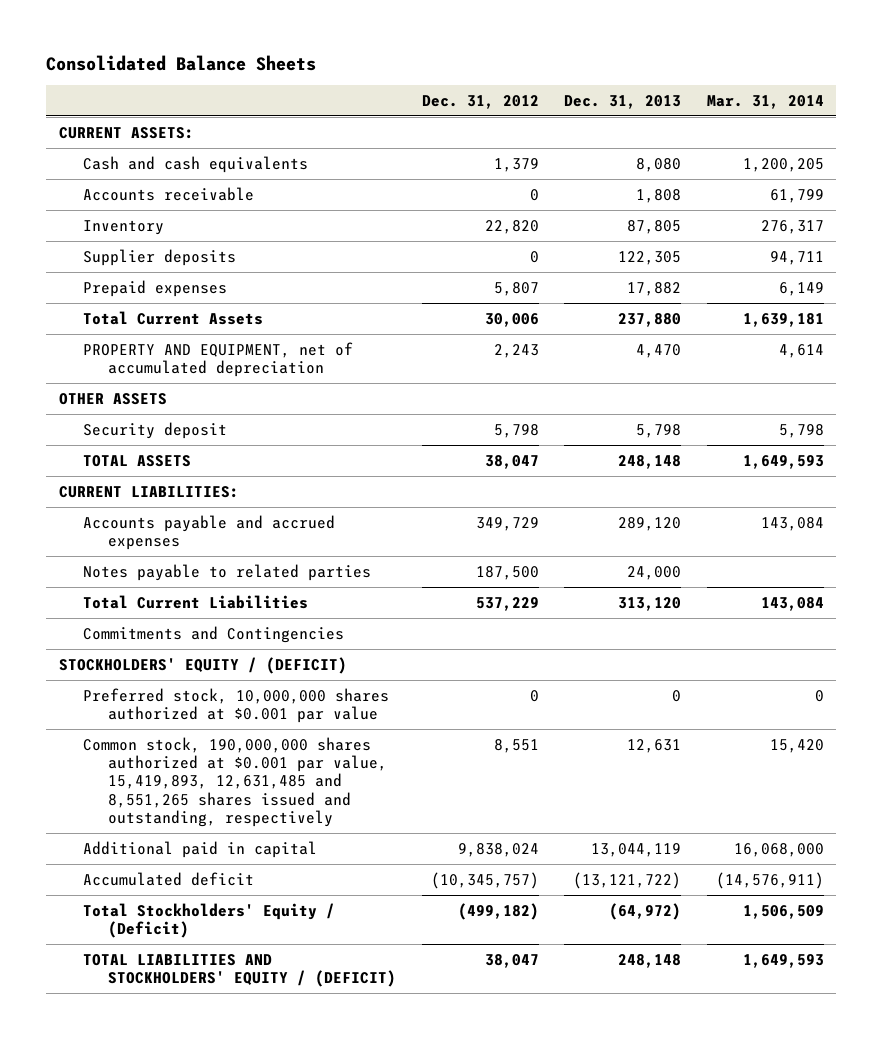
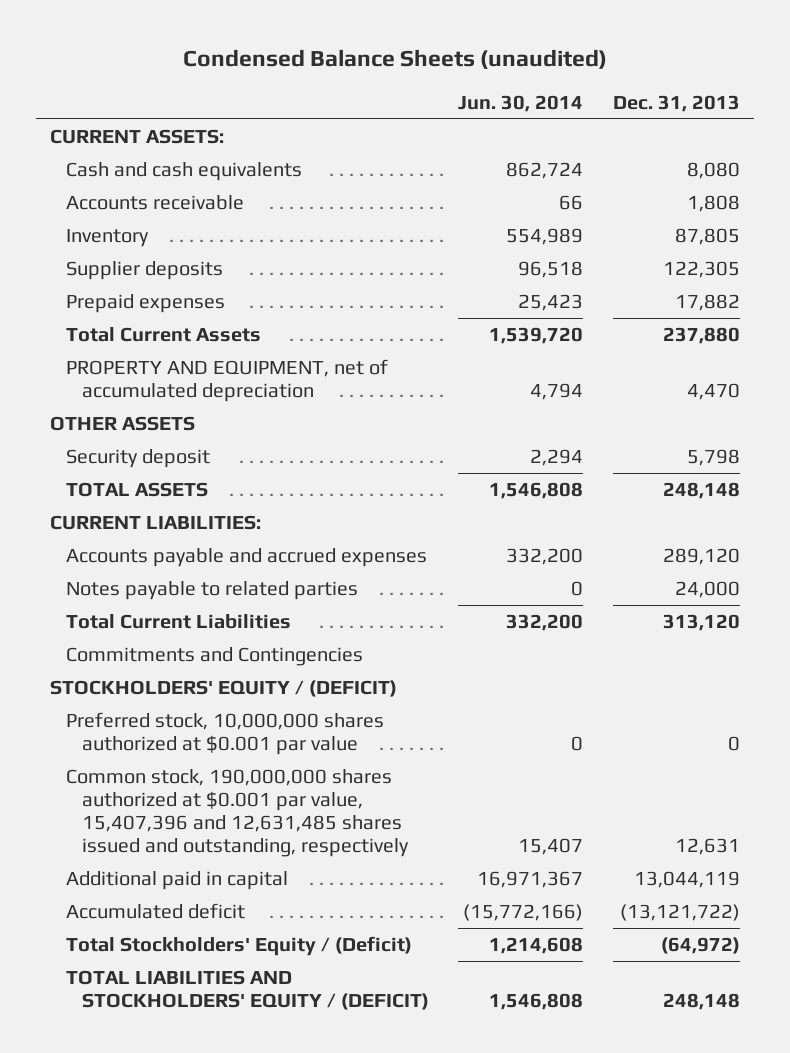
[45,54,316,71] Consolidated Balance Sheets -> [182,49,607,70] Condensed Balance Sheets (unaudited)
[421,95,539,110] Dec. 31, 2012 -> none
[706,95,824,110] Mar. 31, 2014 -> none
none -> [458,94,584,112] Jun. 30, 2014
[83,736,388,828] Common stock, 190,000,000 shares authorized at $0.001 par value, 15,419,893, 12,631,485 and 8,551,265 shares issued and outstanding, respectively -> [66,768,410,858] Common stock, 190,000,000 shares authorized at $0.001 par value, 15,407,396 and 12,631,485 shares issued and outstanding, respectively

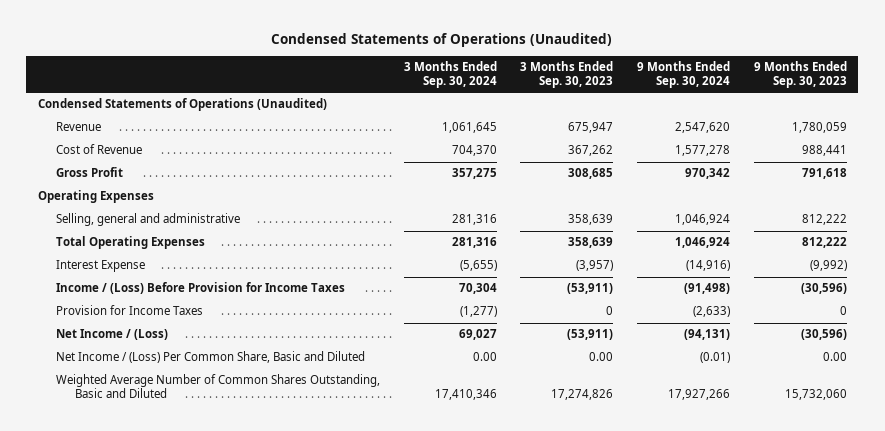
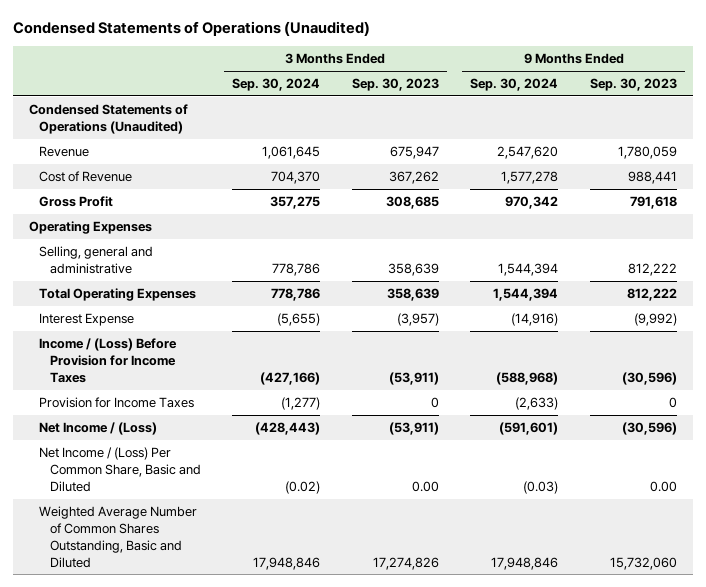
[451,214,497,226] 281,316 -> [272,262,321,276] 778,786
[675,214,731,226] 1,046,924 -> [498,262,559,276] 1,544,394
[451,237,497,249] 281,316 -> [271,287,321,301] 778,786
[675,237,731,249] 1,046,924 -> [493,287,559,301] 1,544,394
[458,283,497,295] 70,304 -> [260,371,321,385] (427,166)
[684,283,731,295] (91,498) -> [496,371,559,385] (588,968)
[458,329,497,341] 69,027 -> [255,421,321,435] (428,443)
[684,329,731,341] (94,131) -> [499,421,559,435] (591,601)
[472,352,497,362] 0.00 -> [285,480,321,494] (0.02)
[700,352,731,364] (0.01) -> [523,480,559,494] (0.03)
[434,389,497,401] 17,410,346 -> [253,556,321,570] 17,948,846
[668,389,731,401] 17,927,266 -> [491,556,559,570] 17,948,846

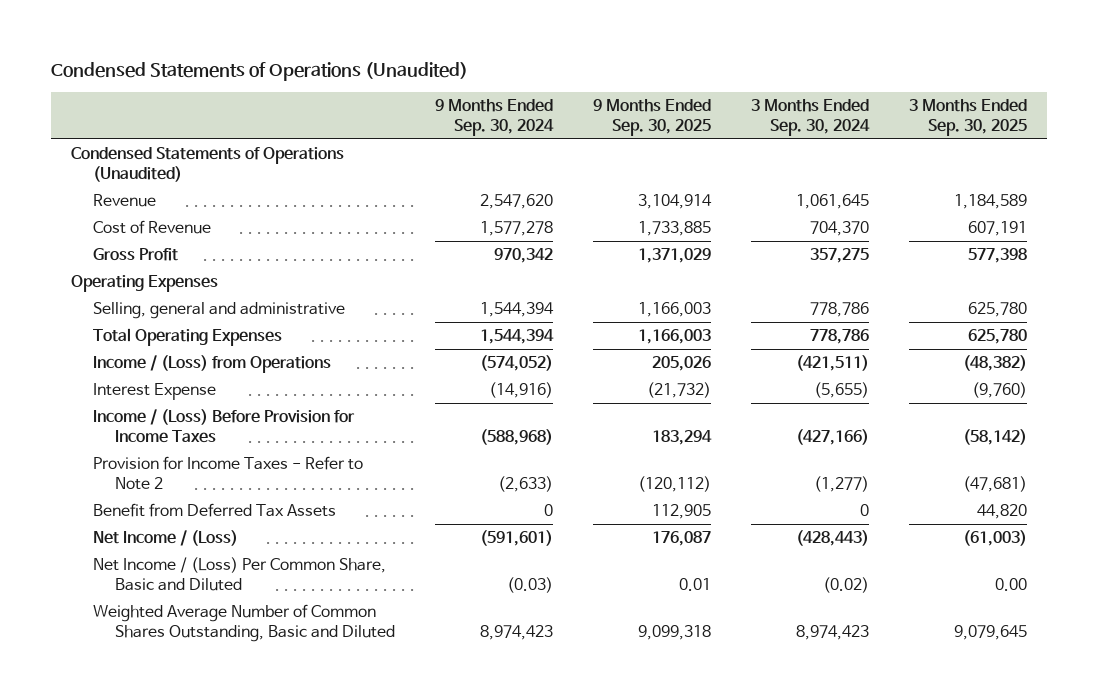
[351,78,439,92] Sep. 30, 2023 -> none
[589,78,677,92] Sep. 30, 2023 -> none
none -> [593,99,712,136] 9 Months Ended Sep. 30, 2025
none -> [908,99,1027,136] 3 Months Ended Sep. 30, 2025
none -> [93,355,332,374] Income / (Loss) from Operations
[39,396,195,408] Provision for Income Taxes -> [93,456,364,491] Provision for Income Taxes - Refer to Note 2
none -> [93,503,337,518] Benefit from Deferred Tax Assets
[253,556,321,570] 17,948,846 -> [795,625,869,641] 8,974,423
[491,556,559,570] 17,948,846 -> [480,625,554,641] 8,974,423

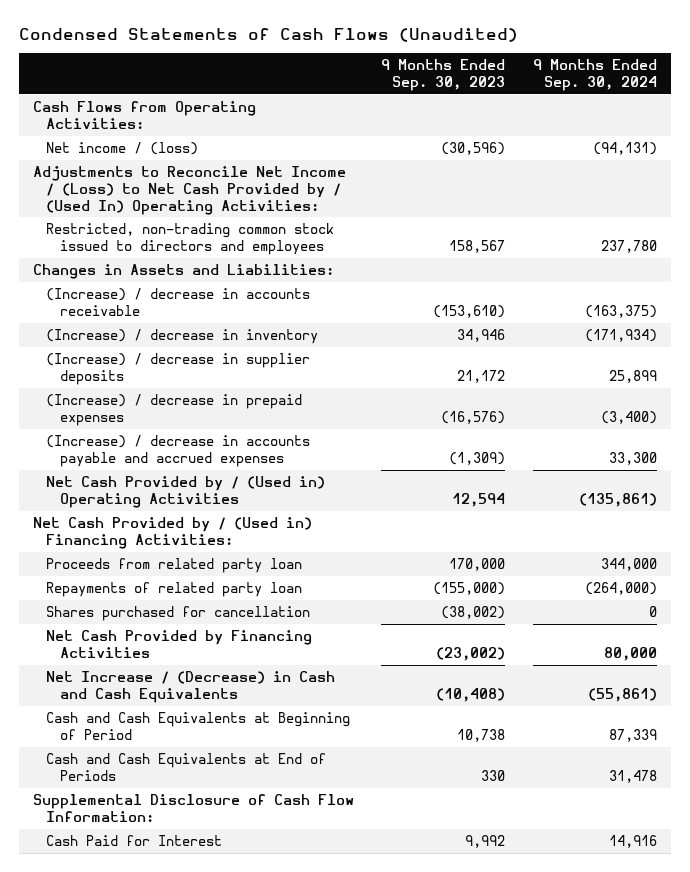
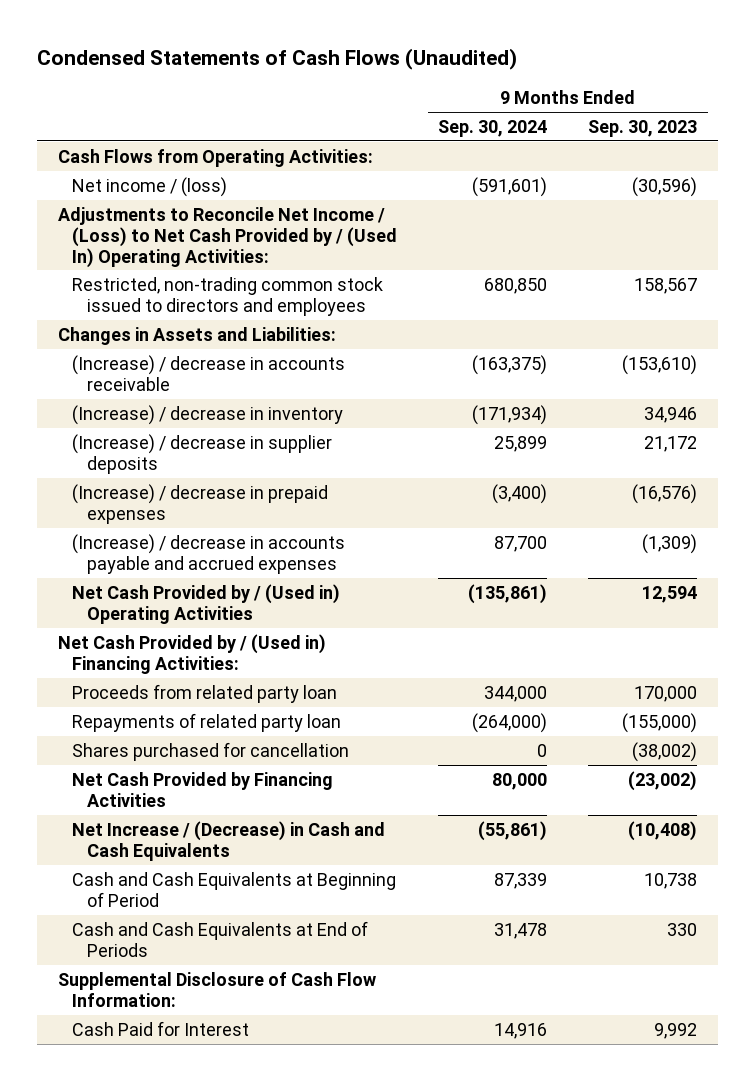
[592,141,657,155] (94,131) -> [472,176,548,197] (591,601)
[600,239,657,253] 237,780 -> [484,277,548,294] 680,850
[608,451,657,465] 33,300 -> [494,535,548,552] 87,700

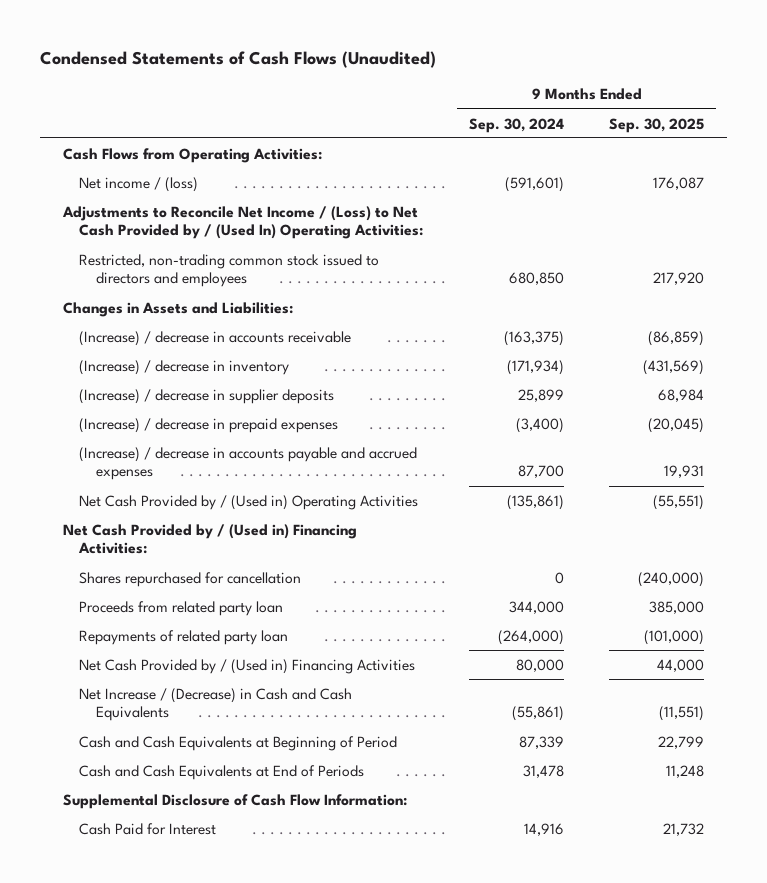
[588,119,698,137] Sep. 30, 2023 -> none
none -> [609,117,705,133] Sep. 30, 2025
none -> [79,571,302,587] Shares repurchased for cancellation
[72,741,350,761] Shares purchased for cancellation -> none
[72,771,334,807] Net Cash Provided by Financing Activities -> [79,658,416,674] Net Cash Provided by / (Used in) Financing Activities

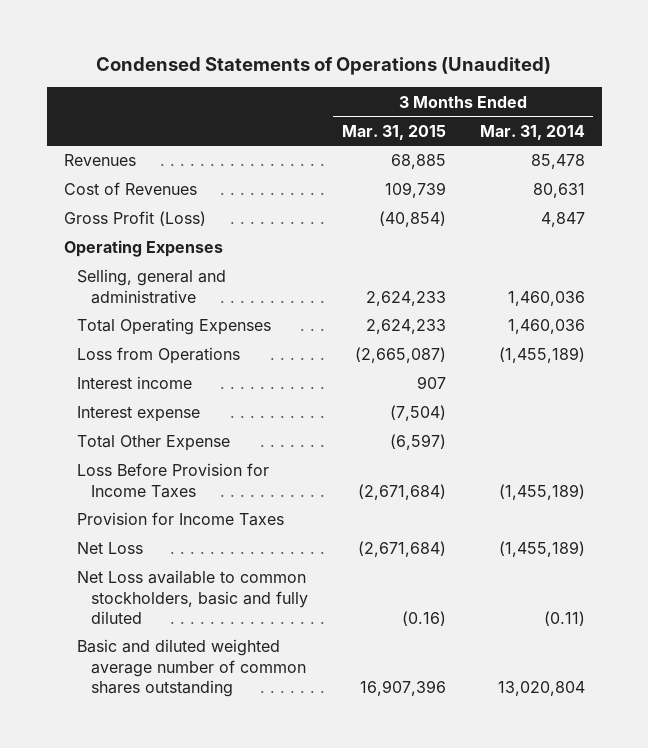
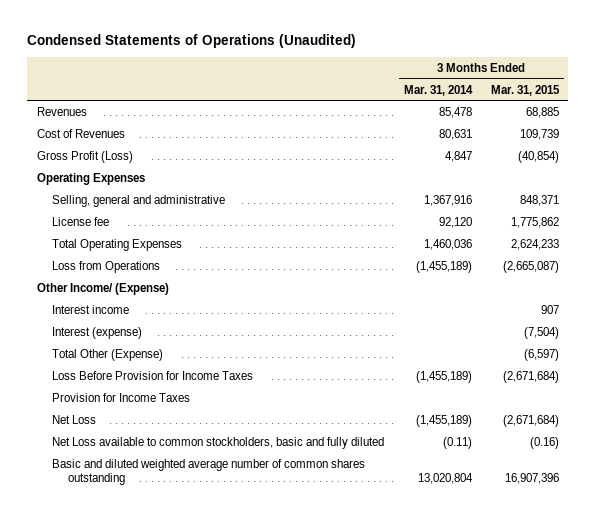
[365,290,446,306] 2,624,233 -> [519,194,559,206] 848,371
[507,290,585,306] 1,460,036 -> [423,194,472,206] 1,367,916
none -> [52,216,110,226] License fee
none -> [36,282,169,295] Other Income/ (Expense)
[77,406,201,423] Interest expense -> [52,326,143,339] Interest (expense)
[77,435,231,452] Total Other Expense -> [52,348,164,361] Total Other (Expense)

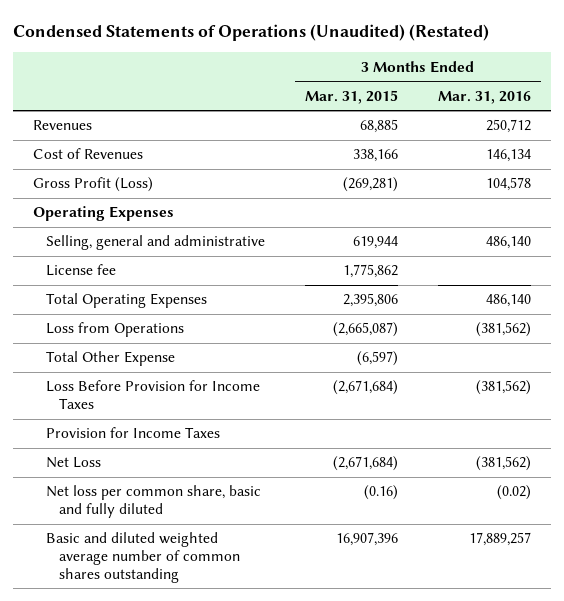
[27,34,357,49] Condensed Statements of Operations (Unaudited) -> [13,23,490,41] Condensed Statements of Operations (Unaudited) (Restated)
[403,84,473,96] Mar. 31, 2014 -> none
none -> [437,90,531,104] Mar. 31, 2016
[519,128,559,140] 109,739 -> [352,149,398,163] 338,166
[517,150,559,163] (40,854) -> [342,177,398,193] (269,281)
[519,194,559,206] 848,371 -> [352,236,398,250] 619,944
[510,238,559,250] 2,624,233 -> [342,293,398,308] 2,395,806
[36,282,169,295] Other Income/ (Expense) -> none
[52,304,130,314] Interest income -> none
[52,326,143,339] Interest (expense) -> none
[52,348,164,361] Total Other (Expense) -> [45,351,175,367] Total Other Expense
[52,436,385,449] Net Loss available to common stockholders, basic and fully diluted -> [45,485,261,519] Net loss per common share, basic and fully diluted

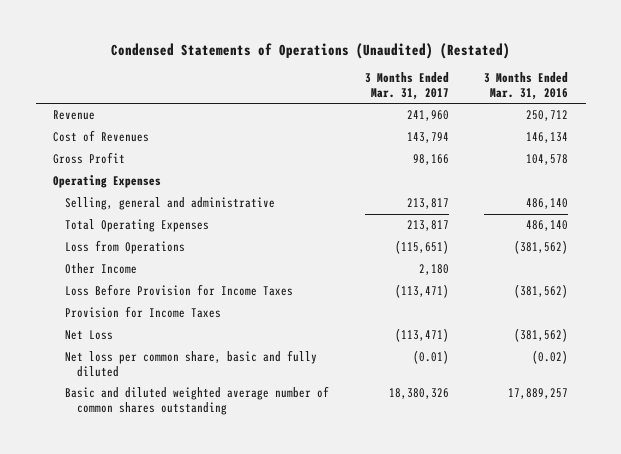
[304,89,398,104] Mar. 31, 2015 -> none
none -> [364,72,449,100] 3 Months Ended Mar. 31, 2017
[33,120,93,131] Revenues -> [53,110,96,121] Revenue
[33,177,154,193] Gross Profit (Loss) -> [53,152,126,165] Gross Profit
[45,264,116,277] License fee -> none
[45,351,175,367] Total Other Expense -> none
none -> [64,263,137,275] Other Income

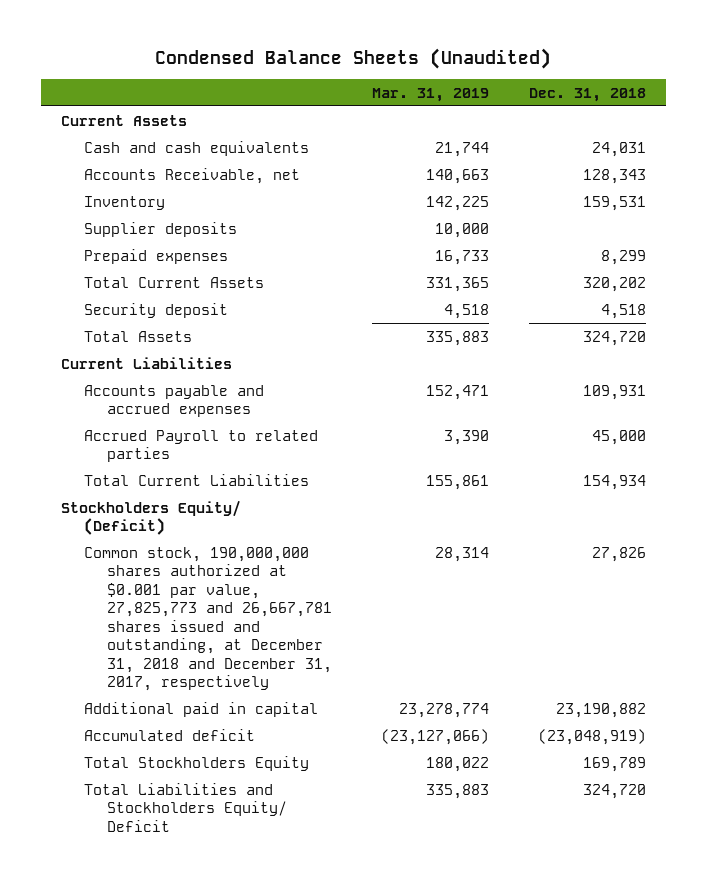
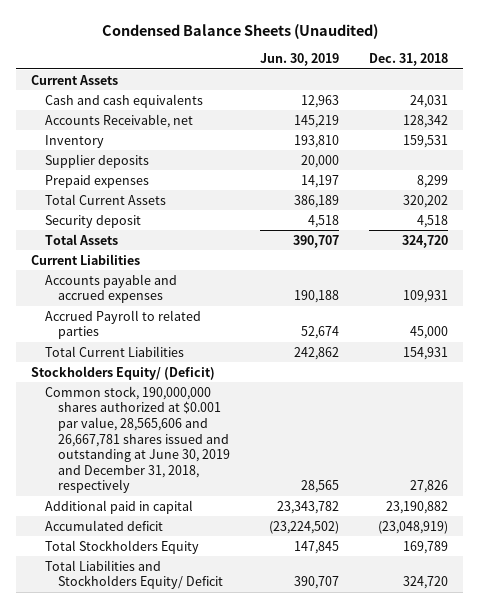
[372,87,490,102] Mar. 31, 2019 -> none
none -> [260,52,340,66] Jun. 30, 2019
[583,168,647,184] 128,343 -> [402,114,448,128] 128,342
[583,474,647,490] 154,934 -> [402,346,448,360] 154,931
[83,546,333,692] Common stock, 190,000,000 shares authorized at $0.001 par value, 27,825,773 and 26,667,781 shares issued and outstanding, at December 31, 2018 and December 31, 2017, respectively -> [44,385,231,494] Common stock, 190,000,000 shares authorized at $0.001 par value, 28,565,606 and 26,667,781 shares issued and outstanding at June 30, 2019 and December 31, 2018, respectively

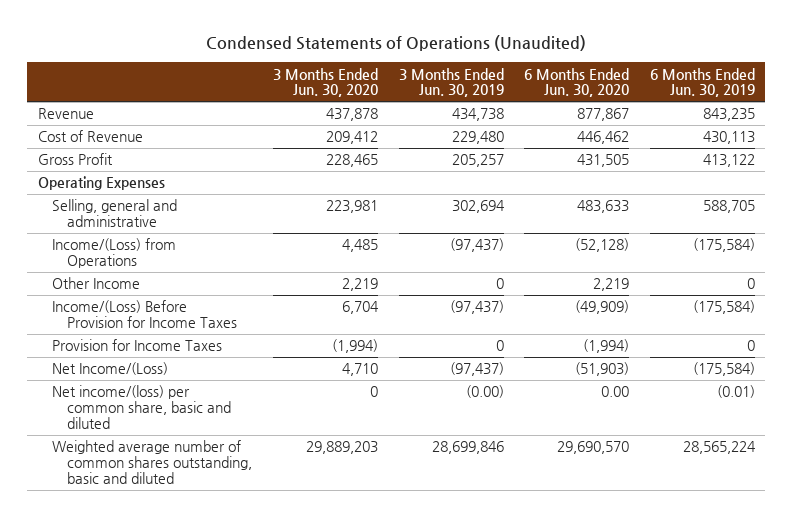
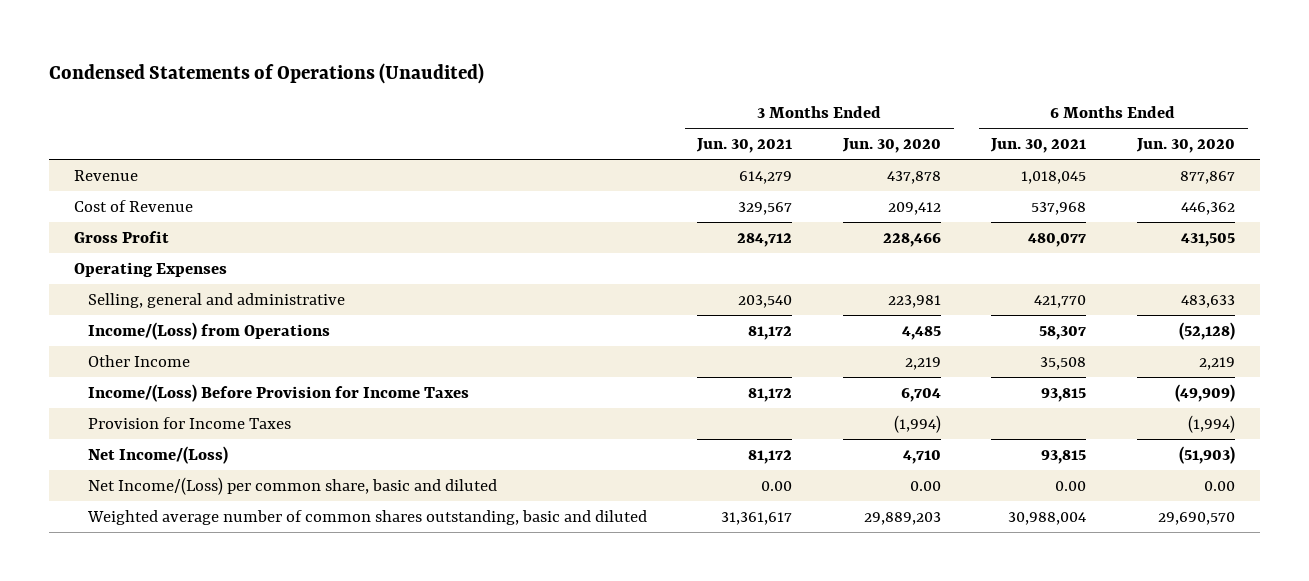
[398,67,504,98] 3 Months Ended Jun. 30, 2019 -> none
[650,67,756,98] 6 Months Ended Jun. 30, 2019 -> none
none -> [696,138,793,154] Jun. 30, 2021
none -> [990,138,1087,154] Jun. 30, 2021
[577,131,630,145] 446,462 -> [1181,201,1236,215] 446,362
[325,154,378,168] 228,465 -> [882,232,941,247] 228,466
[52,385,232,430] Net income/(loss) per common share, basic and diluted -> [87,476,497,495] Net Income/(Loss) per common share, basic and diluted
[369,386,378,398] 0 -> [909,480,941,491] 0.00

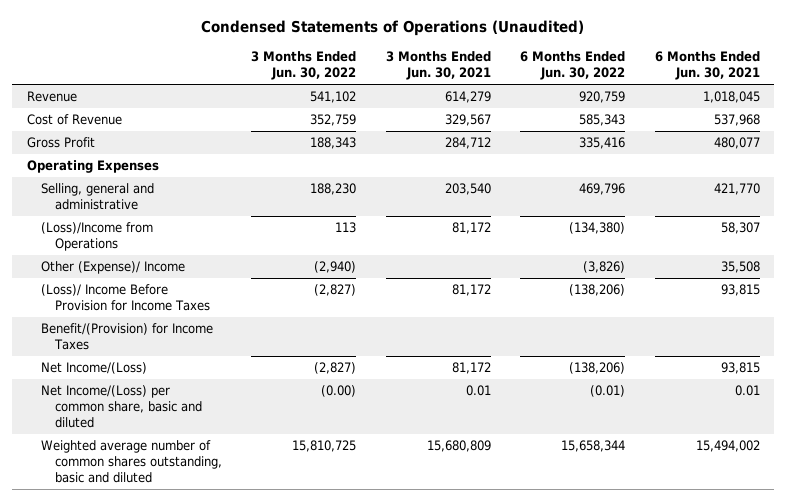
[841,138,941,154] Jun. 30, 2020 -> none
[1136,138,1236,154] Jun. 30, 2020 -> none
none -> [251,51,357,81] 3 Months Ended Jun. 30, 2022
none -> [520,51,626,81] 6 Months Ended Jun. 30, 2022
[87,321,330,340] Income/(Loss) from Operations -> [40,222,153,252] (Loss)/Income from Operations
[87,354,190,367] Other Income -> [40,261,185,275] Other (Expense)/ Income
[87,383,469,402] Income/(Loss) Before Provision for Income Taxes -> [40,284,211,312] (Loss)/ Income Before Provision for Income Taxes
[87,416,291,429] Provision for Income Taxes -> [40,323,213,351] Benefit/(Provision) for Income Taxes
[761,480,793,491] 0.00 -> [465,385,491,397] 0.01
[1055,480,1087,491] 0.00 -> [734,385,760,397] 0.01
[721,511,793,525] 31,361,617 -> [426,440,491,453] 15,680,809
[1008,511,1087,525] 30,988,004 -> [695,440,760,453] 15,494,002

